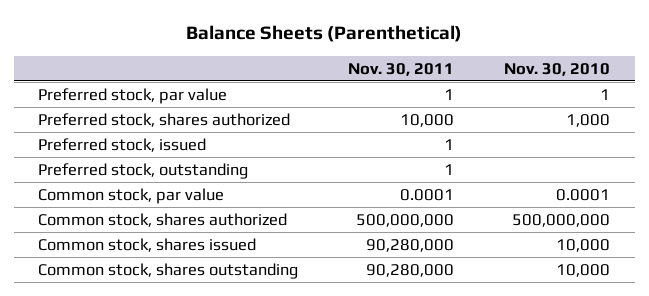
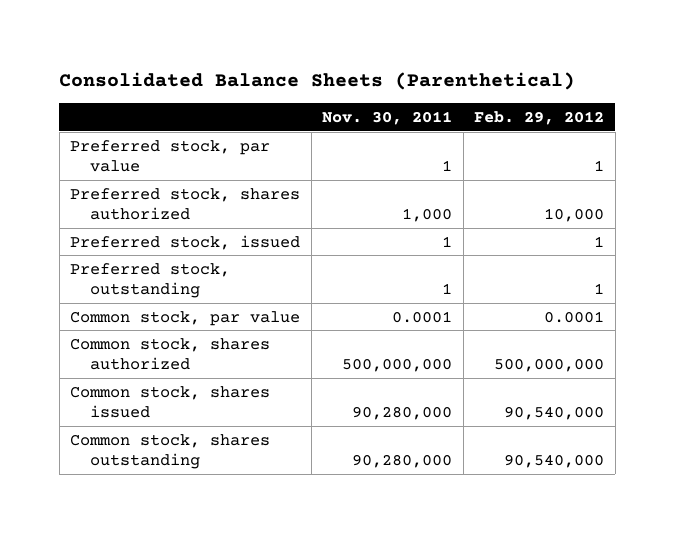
[186,25,463,43] Balance Sheets (Parenthetical) -> [59,72,576,91] Consolidated Balance Sheets (Parenthetical)
[504,62,611,76] Nov. 30, 2010 -> none
none -> [474,111,605,126] Feb. 29, 2012
[400,113,455,127] 10,000 -> [402,207,453,222] 1,000

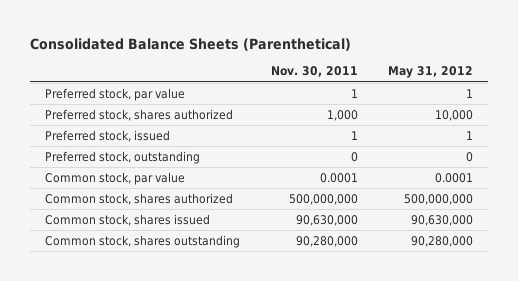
[474,111,605,126] Feb. 29, 2012 -> none
none -> [388,66,474,79] May 31, 2012
[442,282,453,294] 1 -> [350,151,358,162] 0
[352,405,453,420] 90,280,000 -> [295,214,358,226] 90,630,000

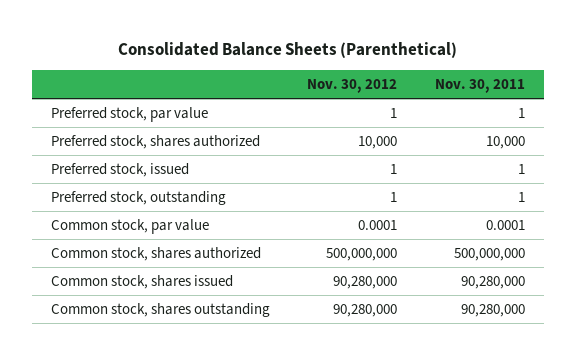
[388,66,474,79] May 31, 2012 -> none
none -> [307,79,398,94] Nov. 30, 2012
[326,109,358,121] 1,000 -> [486,135,526,149] 10,000
[350,151,358,162] 0 -> [518,191,526,202] 1
[295,214,358,226] 90,630,000 -> [461,275,526,289] 90,280,000

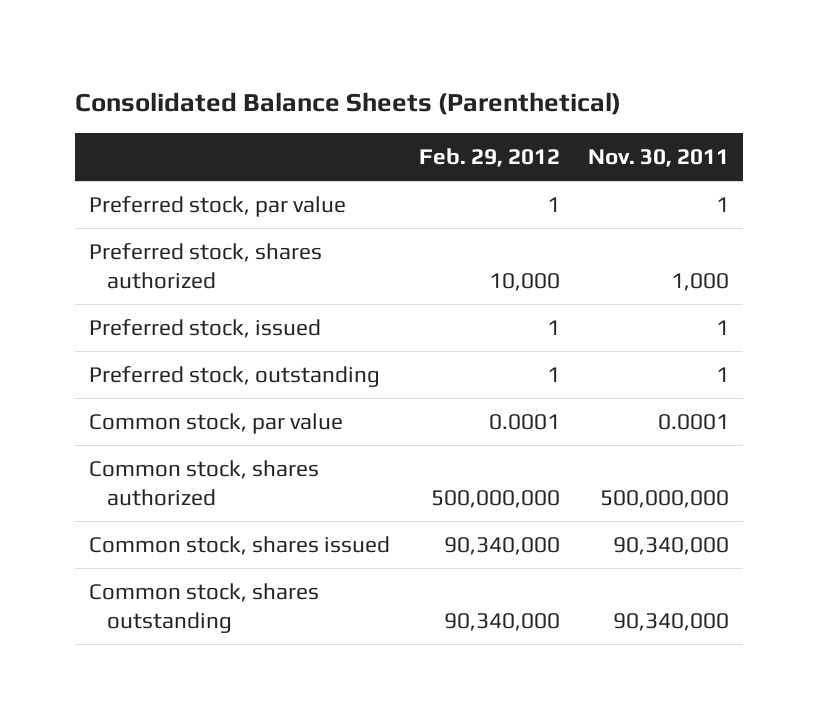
[307,79,398,94] Nov. 30, 2012 -> none
none -> [418,148,560,168] Feb. 29, 2012
[486,135,526,149] 10,000 -> [670,273,729,292] 1,000
[461,275,526,289] 90,280,000 -> [612,536,729,555] 90,340,000
[461,303,526,317] 90,280,000 -> [612,613,729,632] 90,340,000

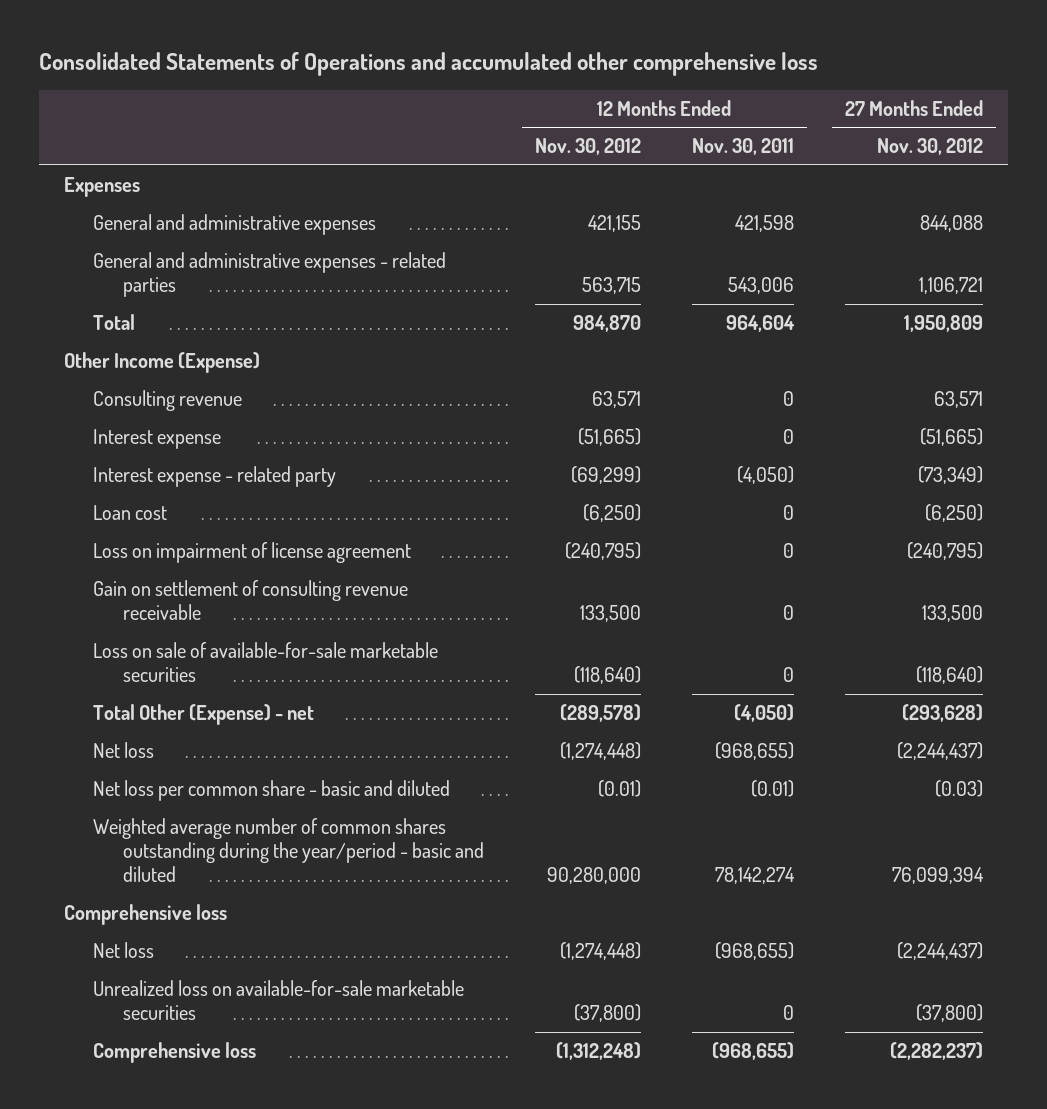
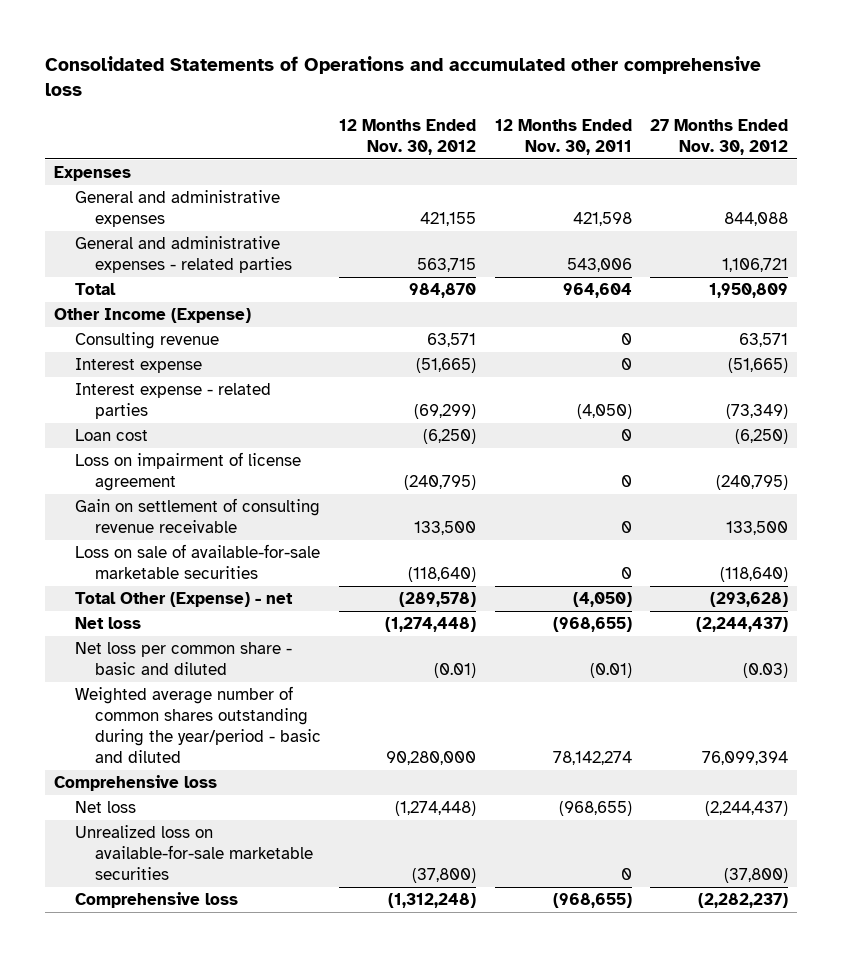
[93,466,337,488] Interest expense - related party -> [74,383,271,420] Interest expense - related parties

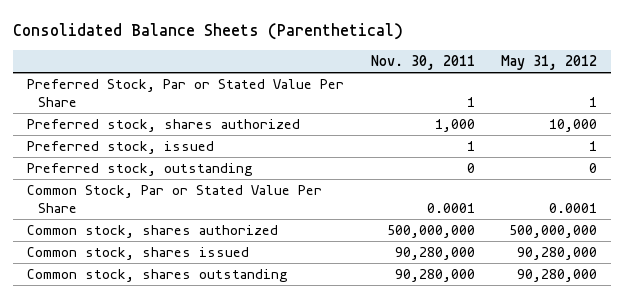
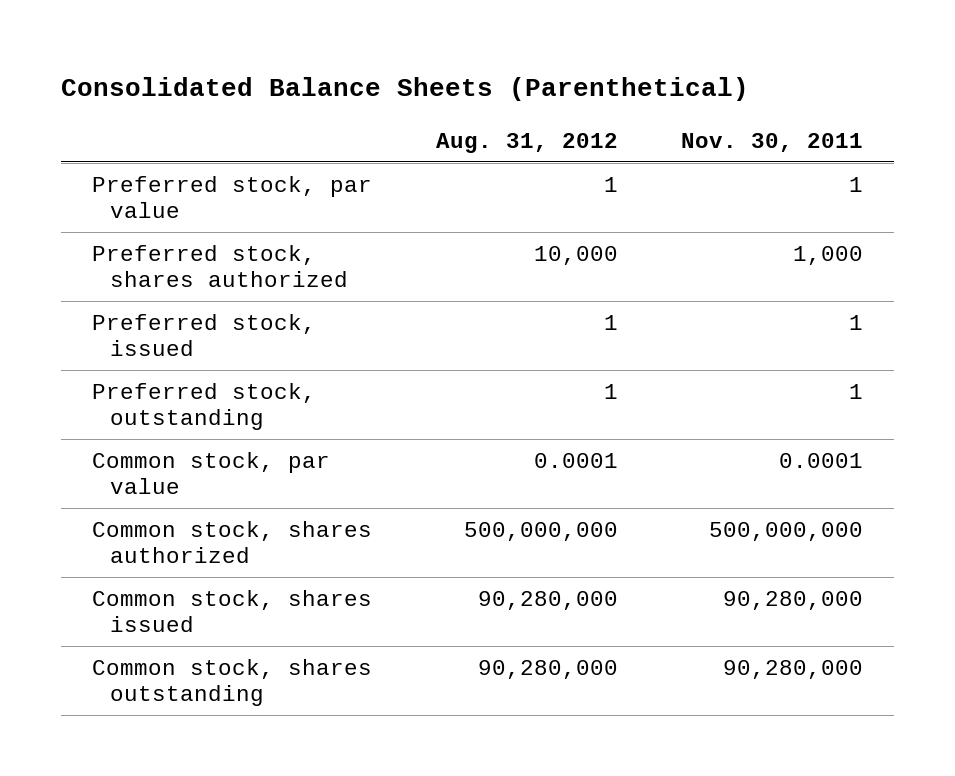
[501,55,598,71] May 31, 2012 -> none
none -> [435,132,618,153] Aug. 31, 2012
[26,78,344,107] Preferred Stock, Par or Stated Value Per Share -> [92,176,373,219] Preferred stock, par value
[466,162,475,173] 0 -> [848,384,863,400] 1
[26,184,322,213] Common Stock, Par or Stated Value Per Share -> [92,452,331,495] Common stock, par value

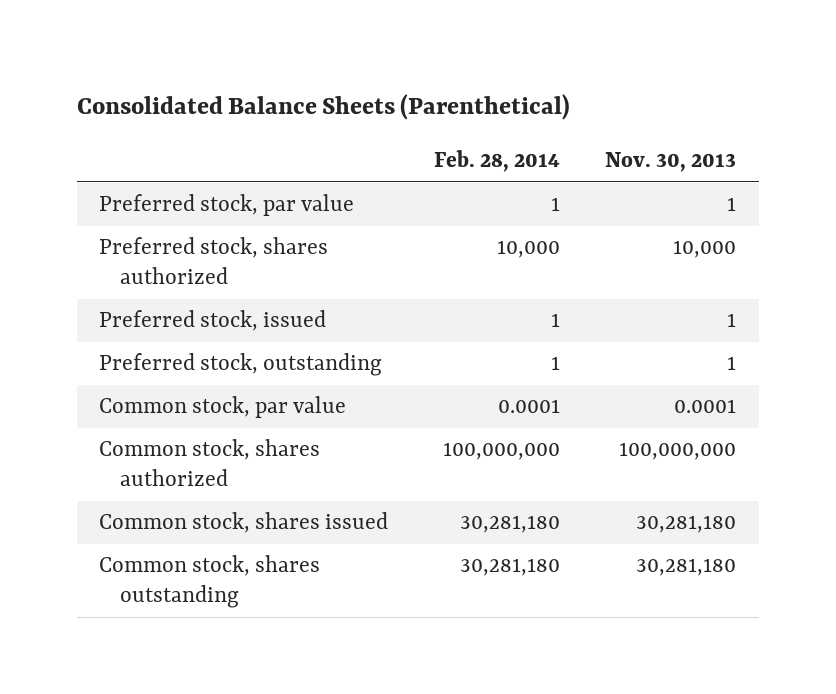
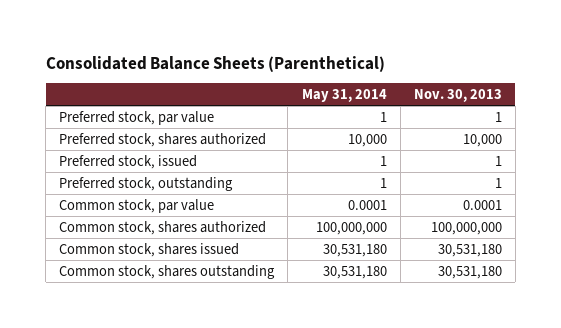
[433,149,560,172] Feb. 28, 2014 -> none
none -> [301,89,387,103] May 31, 2014
[636,515,737,534] 30,281,180 -> [437,243,502,257] 30,531,180
[636,558,737,577] 30,281,180 -> [437,265,502,279] 30,531,180

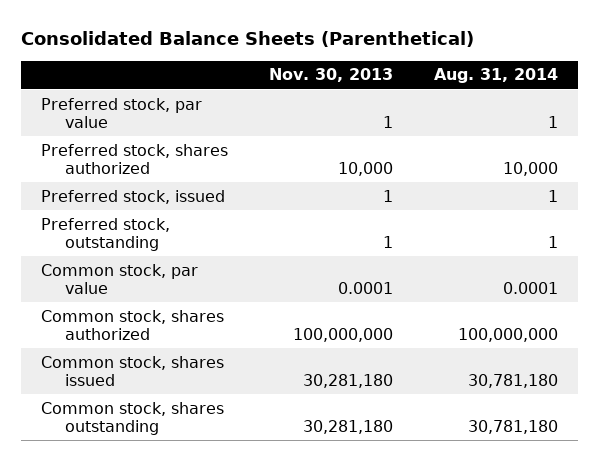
[301,89,387,103] May 31, 2014 -> none
none -> [433,68,558,84] Aug. 31, 2014
[437,243,502,257] 30,531,180 -> [303,373,394,388] 30,281,180
[437,265,502,279] 30,531,180 -> [303,419,394,434] 30,281,180

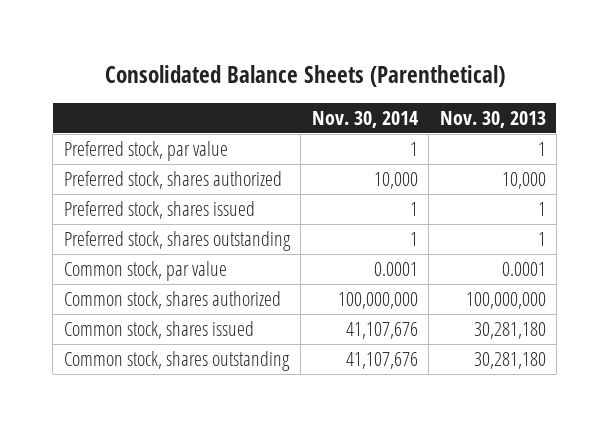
[433,68,558,84] Aug. 31, 2014 -> none
none -> [311,110,418,128] Nov. 30, 2014
[41,189,226,204] Preferred stock, issued -> [63,200,255,219] Preferred stock, shares issued
[41,217,171,251] Preferred stock, outstanding -> [63,230,291,251] Preferred stock, shares outstanding

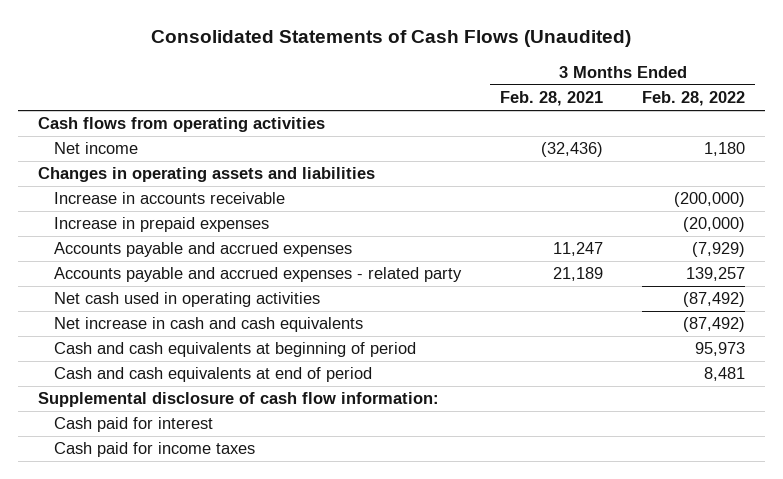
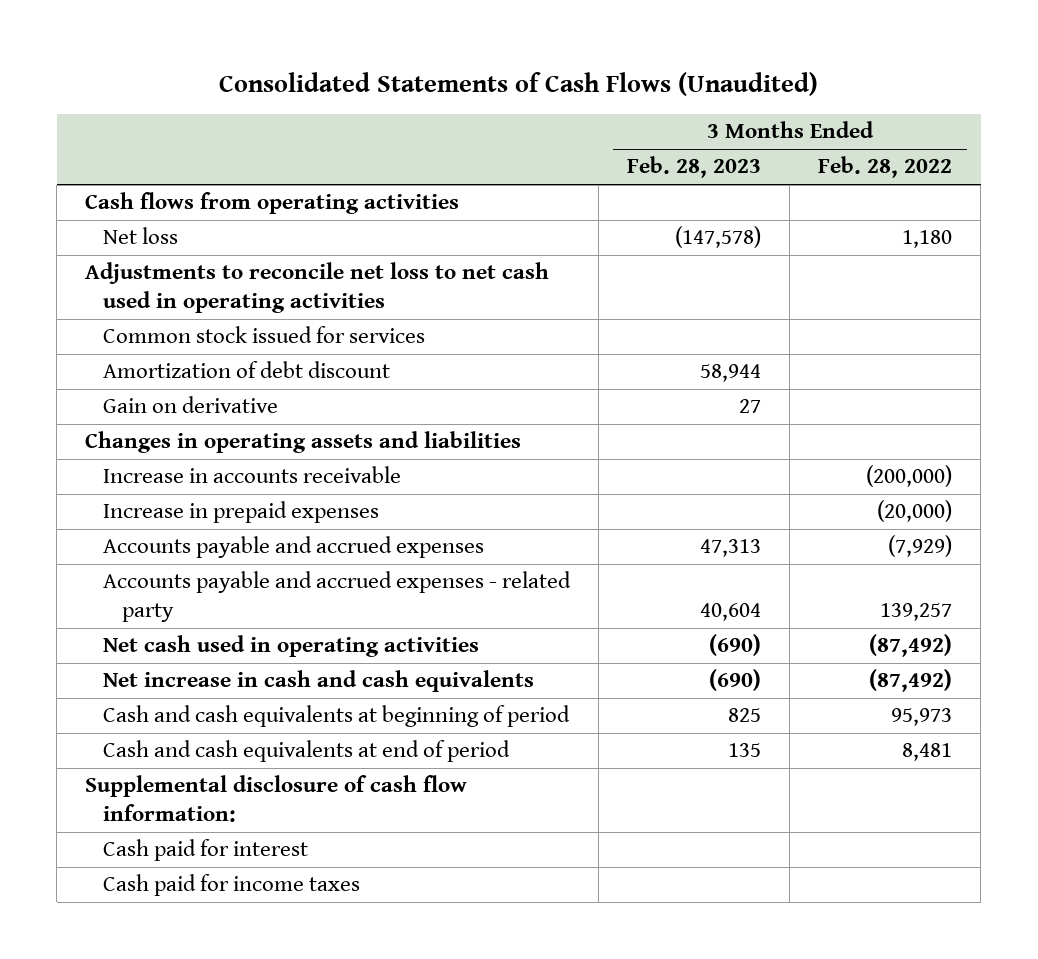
[500,91,604,107] Feb. 28, 2021 -> none
none -> [627,156,762,179] Feb. 28, 2023
[53,142,138,155] Net income -> [103,227,179,245] Net loss
none -> [85,262,550,314] Adjustments to reconcile net loss to net cash used in operating activities
none -> [103,326,426,344] Common stock issued for services
none -> [103,361,391,379] Amortization of debt discount
none -> [103,396,279,414] Gain on derivative

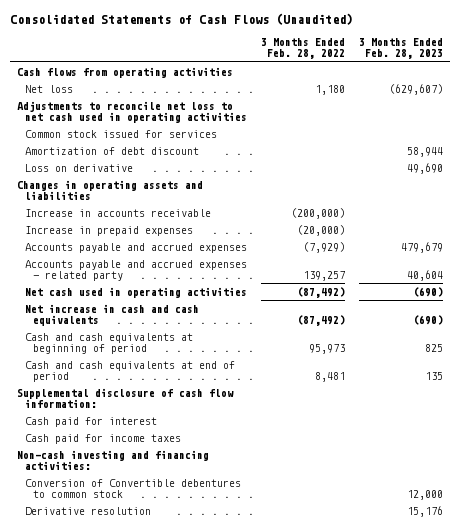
[675,226,762,249] (147,578) -> [388,83,443,95] (629,607)
[103,396,279,414] Gain on derivative -> [24,163,133,172] Loss on derivative
[739,399,762,414] 27 -> [406,162,443,174] 49,690
[700,539,762,558] 47,313 -> [400,241,443,253] 479,679
none -> [16,449,209,470] Non-cash investing and financing activities:
none -> [24,478,241,498] Conversion of Convertible debentures to common stock
none -> [24,506,151,515] Derivative resolution

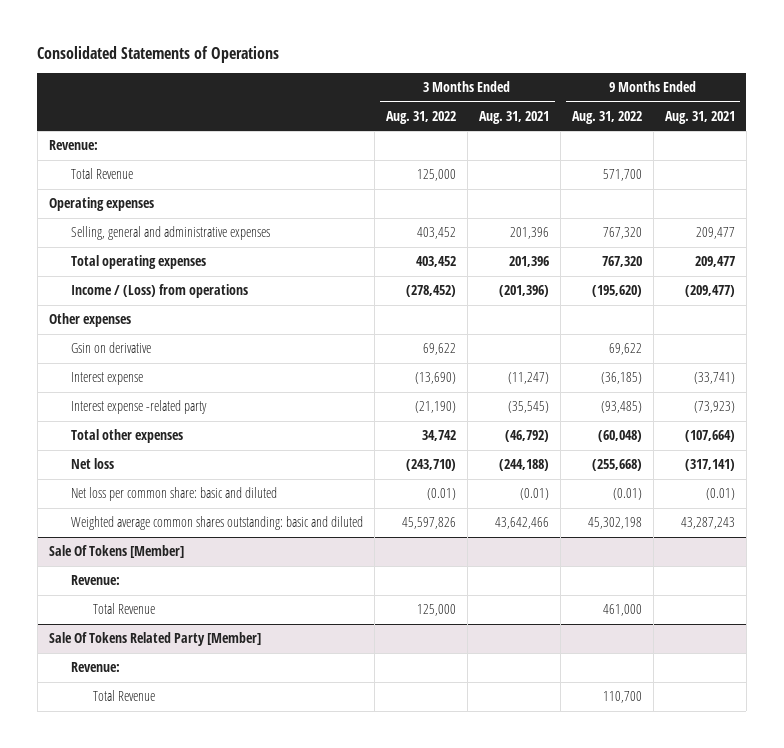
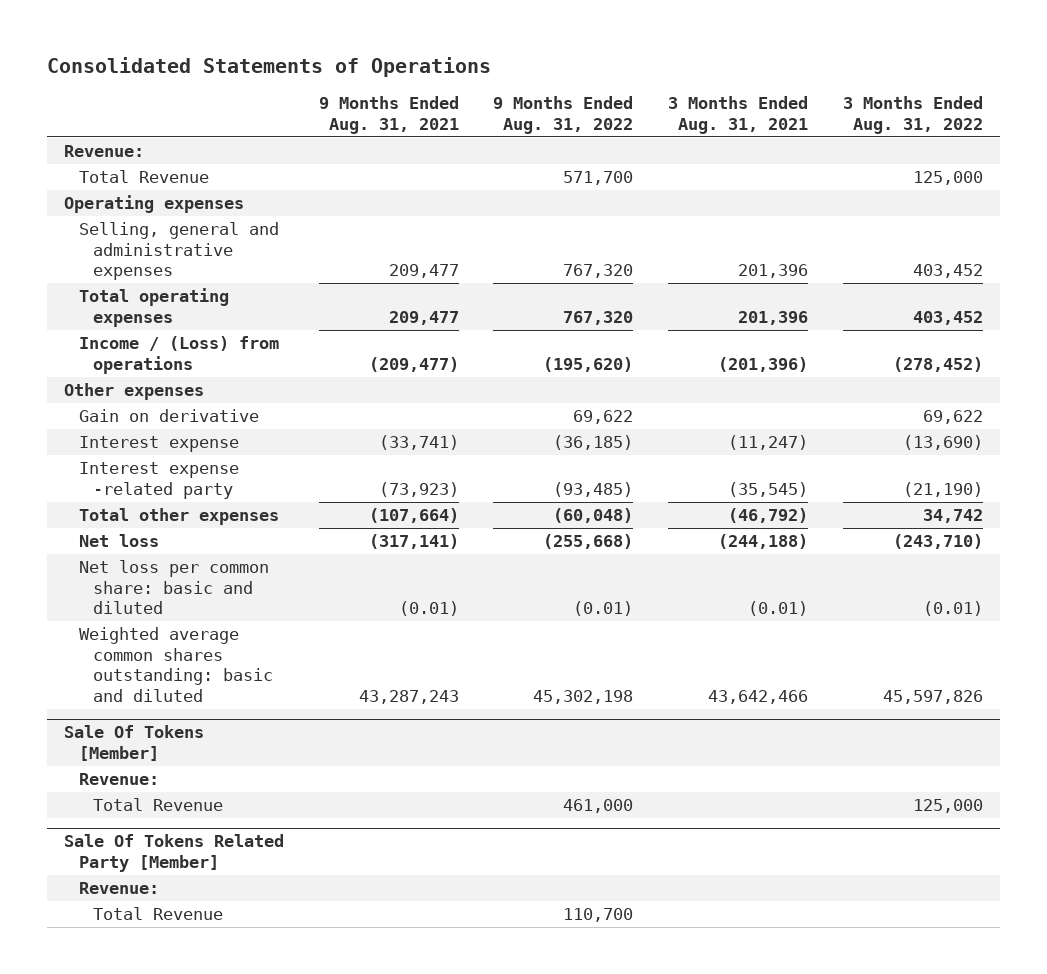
[70,342,151,354] Gsin on derivative -> [78,409,259,423] Gain on derivative

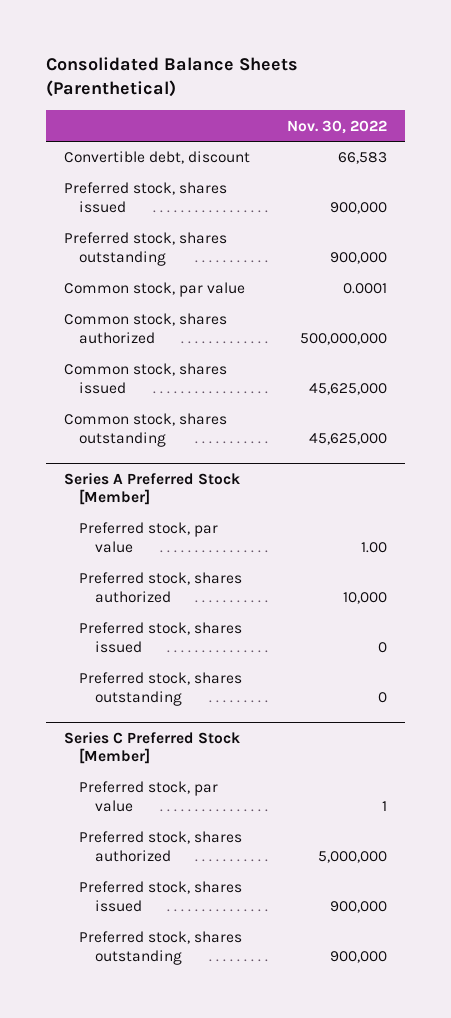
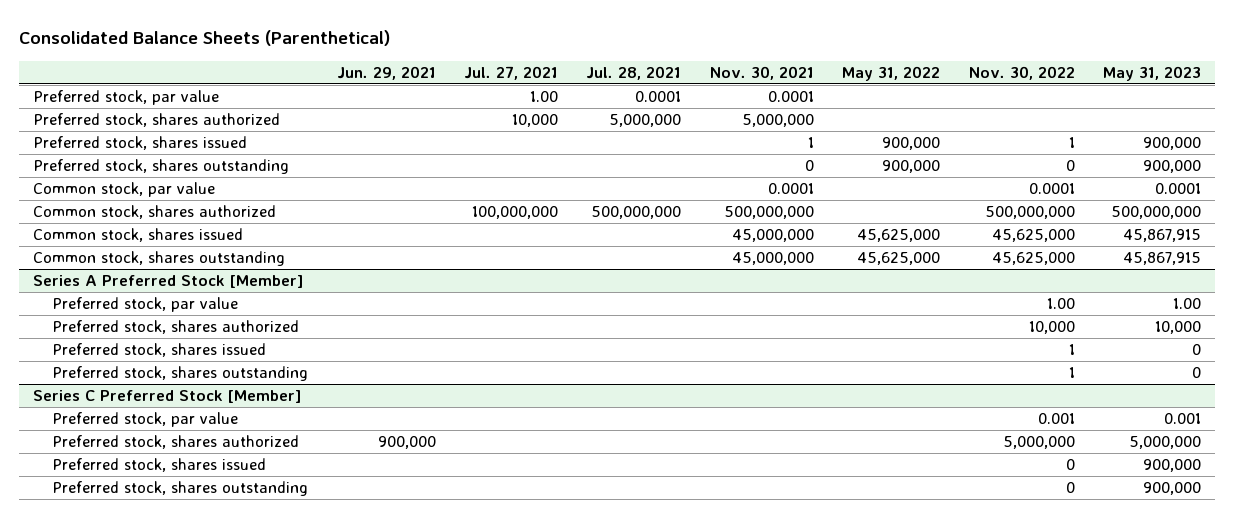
none -> [336,65,436,80] Jun. 29, 2021
none -> [464,65,559,80] Jul. 27, 2021
none -> [586,65,682,80] Jul. 28, 2021
none -> [709,65,814,80] Nov. 30, 2021
none -> [842,65,941,81] May 31, 2022
none -> [1103,65,1202,81] May 31, 2023
[63,151,250,165] Convertible debt, discount -> none
none -> [33,90,220,106] Preferred stock, par value
none -> [33,113,281,128] Preferred stock, shares authorized
[329,202,387,215] 900,000 -> [1068,137,1075,149] 1
[329,252,387,265] 900,000 -> [1065,160,1075,172] 0
[377,642,387,654] 0 -> [1068,344,1075,356] 1
[377,692,387,704] 0 -> [1068,367,1075,379] 1
[381,801,387,812] 1 -> [1037,413,1075,425] 0.001
[329,901,387,914] 900,000 -> [1065,459,1075,471] 0
[329,951,387,964] 900,000 -> [1065,482,1075,494] 0

